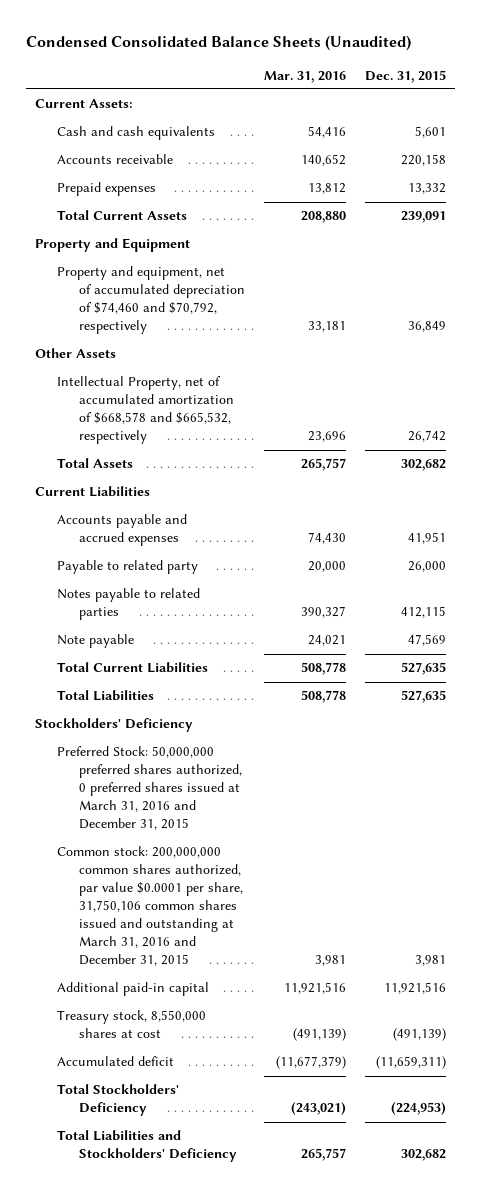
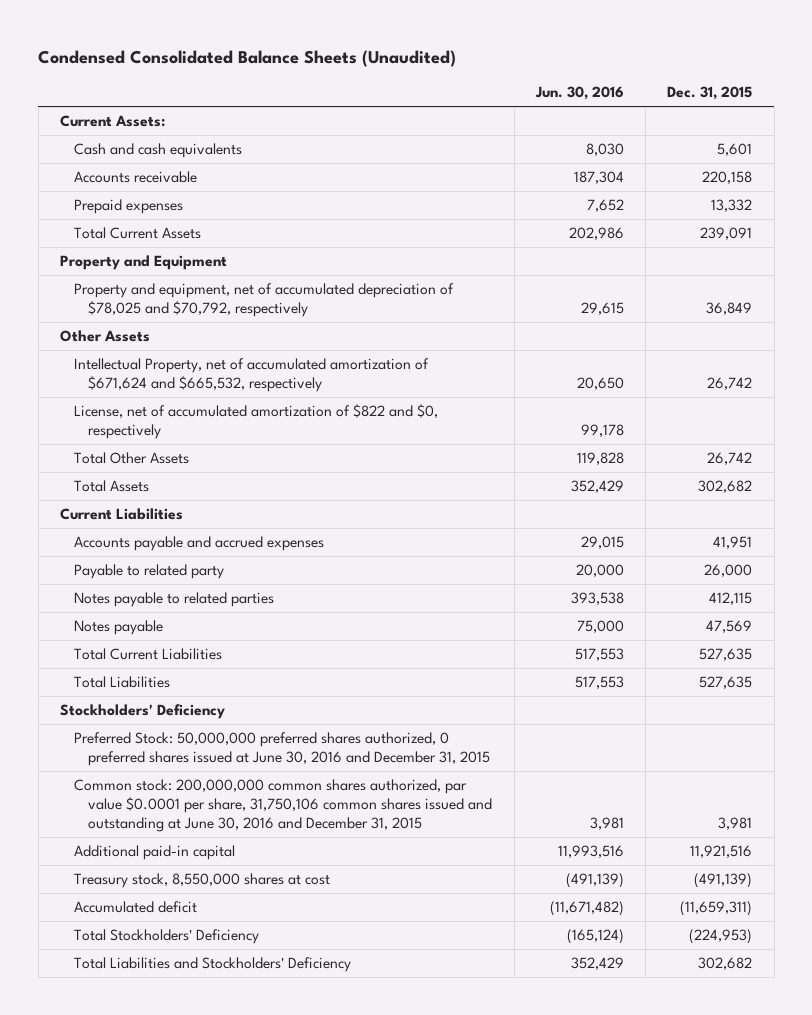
[263,70,346,83] Mar. 31, 2016 -> none
none -> [534,86,624,101] Jun. 30, 2016
[56,266,245,335] Property and equipment, net of accumulated depreciation of $74,460 and $70,792, respectively -> [74,283,455,317] Property and equipment, net of accumulated depreciation of $78,025 and $70,792, respectively
[56,376,234,445] Intellectual Property, net of accumulated amortization of $668,578 and $665,532, respectively -> [74,358,430,392] Intellectual Property, net of accumulated amortization of $671,624 and $665,532, respectively
none -> [74,404,439,439] License, net of accumulated amortization of $822 and $0, respectively
none -> [74,452,190,465] Total Other Assets
[56,634,134,649] Note payable -> [74,620,164,636] Notes payable
[56,746,242,831] Preferred Stock: 50,000,000 preferred shares authorized, 0 preferred shares issued at March 31, 2016 and December 31, 2015 -> [74,732,491,766] Preferred Stock: 50,000,000 preferred shares authorized, 0 preferred shares issued at June 30, 2016 and December 31, 2015
[56,846,243,967] Common stock: 200,000,000 common shares authorized, par value $0.0001 per share, 31,750,106 common shares issued and outstanding at March 31, 2016 and December 31, 2015 -> [74,779,493,832] Common stock: 200,000,000 common shares authorized, par value $0.0001 per share, 31,750,106 common shares issued and outstanding at June 30, 2016 and December 31, 2015

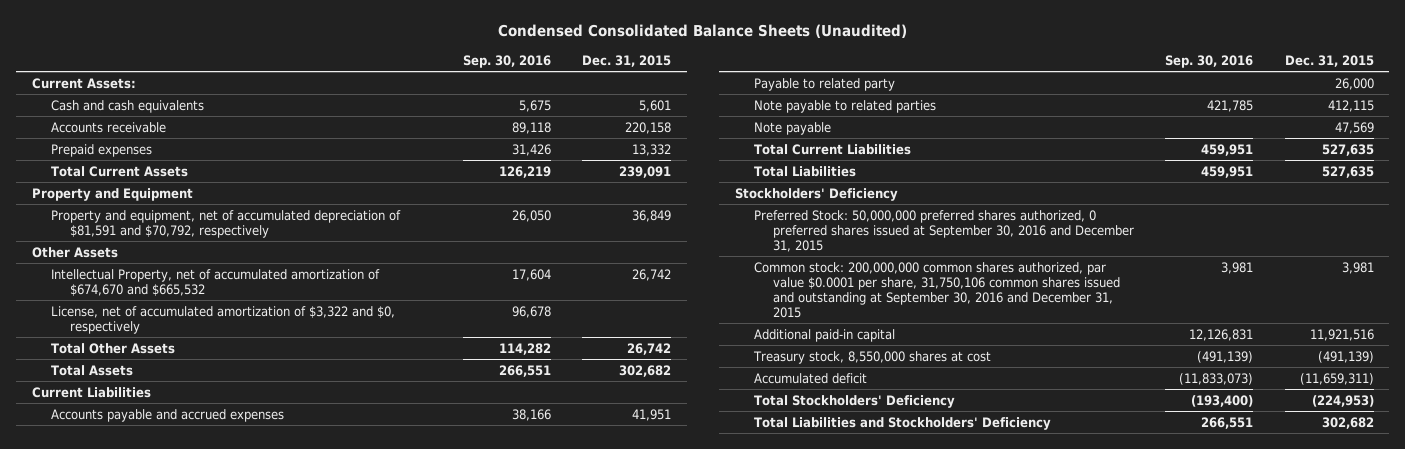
[534,86,624,101] Jun. 30, 2016 -> none
none -> [462,54,551,68] Sep. 30, 2016
[74,283,455,317] Property and equipment, net of accumulated depreciation of $78,025 and $70,792, respectively -> [51,209,402,238] Property and equipment, net of accumulated depreciation of $81,591 and $70,792, respectively
[74,358,430,392] Intellectual Property, net of accumulated amortization of $671,624 and $665,532, respectively -> [51,268,381,296] Intellectual Property, net of accumulated amortization of $674,670 and $665,532
[74,404,439,439] License, net of accumulated amortization of $822 and $0, respectively -> [51,305,396,334] License, net of accumulated amortization of $3,322 and $0, respectively
[74,592,275,608] Notes payable to related parties -> [753,99,936,113] Note payable to related parties
[74,620,164,636] Notes payable -> [753,121,831,135] Note payable
[74,732,491,766] Preferred Stock: 50,000,000 preferred shares authorized, 0 preferred shares issued at June 30, 2016 and December 31, 2015 -> [753,209,1134,252] Preferred Stock: 50,000,000 preferred shares authorized, 0 preferred shares issued at September 30, 2016 and December 31, 2015
[74,779,493,832] Common stock: 200,000,000 common shares authorized, par value $0.0001 per share, 31,750,106 common shares issued and outstanding at June 30, 2016 and December 31, 2015 -> [753,261,1120,318] Common stock: 200,000,000 common shares authorized, par value $0.0001 per share, 31,750,106 common shares issued and outstanding at September 30, 2016 and December 31, 2015

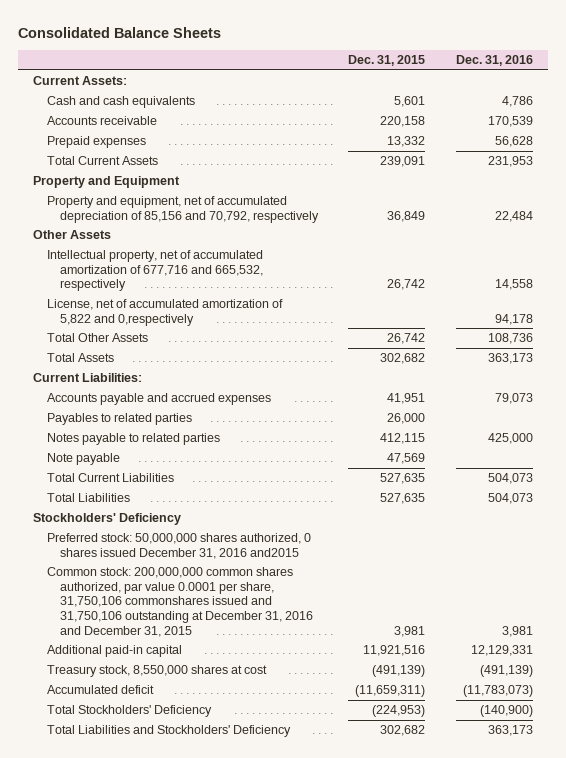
[497,24,907,39] Condensed Consolidated Balance Sheets (Unaudited) -> [18,26,222,38] Consolidated Balance Sheets
[462,54,551,68] Sep. 30, 2016 -> none
none -> [455,55,533,67] Dec. 31, 2016
[51,209,402,238] Property and equipment, net of accumulated depreciation of $81,591 and $70,792, respectively -> [46,196,320,223] Property and equipment, net of accumulated depreciation of 85,156 and 70,792, respectively
[51,268,381,296] Intellectual Property, net of accumulated amortization of $674,670 and $665,532 -> [46,250,264,292] Intellectual property, net of accumulated amortization of 677,716 and 665,532, respectively
[51,305,396,334] License, net of accumulated amortization of $3,322 and $0, respectively -> [46,299,283,326] License, net of accumulated amortization of 5,822 and 0,respectively
[31,386,151,398] Current Liabilities -> [33,373,143,383] Current Liabilities:
[753,77,895,91] Payable to related party -> [46,413,192,426] Payables to related parties
[753,99,936,113] Note payable to related parties -> [46,433,220,446] Notes payable to related parties
[753,209,1134,252] Preferred Stock: 50,000,000 preferred shares authorized, 0 preferred shares issued at September 30, 2016 and December 31, 2015 -> [46,533,311,559] Preferred stock: 50,000,000 shares authorized, 0 shares issued December 31, 2016 and2015
[753,261,1120,318] Common stock: 200,000,000 common shares authorized, par value $0.0001 per share, 31,750,106 common shares issued and outstanding at September 30, 2016 and December 31, 2015 -> [46,567,314,637] Common stock: 200,000,000 common shares authorized, par value 0.0001 per share, 31,750,106 commonshares issued and 31,750,106 outstanding at December 31, 2016 and December 31, 2015

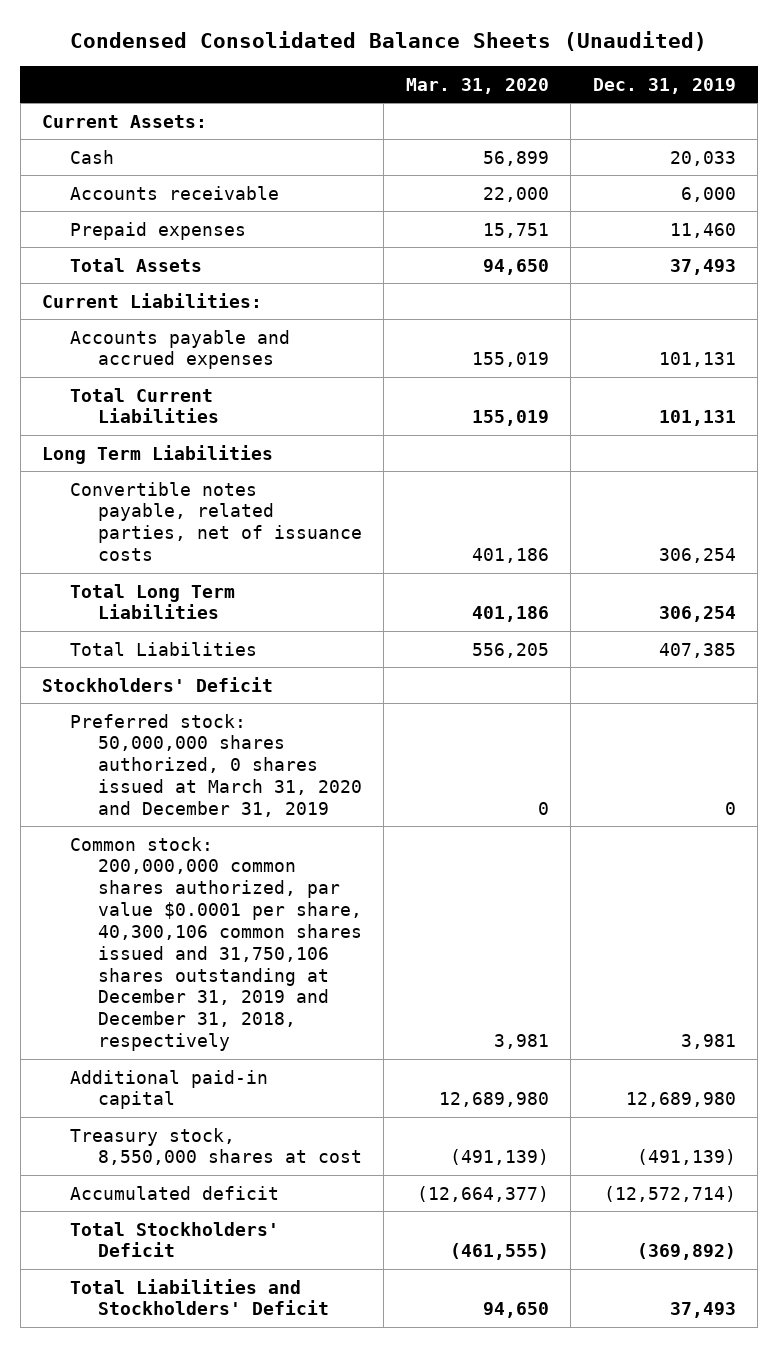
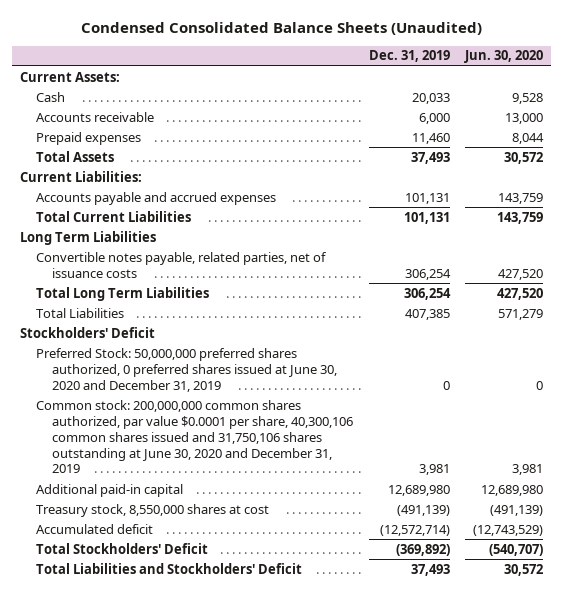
[405,77,549,94] Mar. 31, 2020 -> none
none -> [464,50,544,64] Jun. 30, 2020
[70,713,363,817] Preferred stock: 50,000,000 shares authorized, 0 shares issued at March 31, 2020 and December 31, 2019 -> [35,347,337,392] Preferred Stock: 50,000,000 preferred shares authorized, 0 preferred shares issued at June 30, 2020 and December 31, 2019
[70,836,363,1052] Common stock: 200,000,000 common shares authorized, par value $0.0001 per share, 40,300,106 common shares issued and 31,750,106 shares outstanding at December 31, 2019 and December 31, 2018, respectively -> [35,399,353,474] Common stock: 200,000,000 common shares authorized, par value $0.0001 per share, 40,300,106 common shares issued and 31,750,106 shares outstanding at June 30, 2020 and December 31, 2019

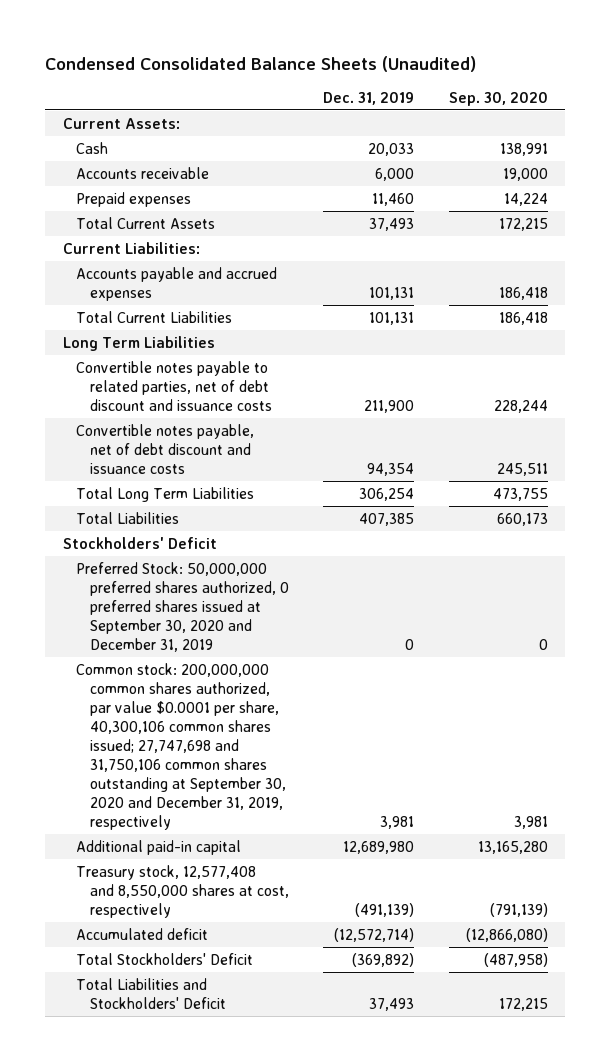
[464,50,544,64] Jun. 30, 2020 -> none
none -> [448,91,548,106] Sep. 30, 2020
[35,150,114,162] Total Assets -> [76,216,216,229] Total Current Assets
[35,251,327,278] Convertible notes payable, related parties, net of issuance costs -> [76,360,272,411] Convertible notes payable to related parties, net of debt discount and issuance costs
[404,268,451,280] 306,254 -> [364,399,415,413] 211,900
none -> [76,423,255,474] Convertible notes payable, net of debt discount and issuance costs
[35,347,337,392] Preferred Stock: 50,000,000 preferred shares authorized, 0 preferred shares issued at June 30, 2020 and December 31, 2019 -> [76,561,289,652] Preferred Stock: 50,000,000 preferred shares authorized, 0 preferred shares issued at September 30, 2020 and December 31, 2019
[35,399,353,474] Common stock: 200,000,000 common shares authorized, par value $0.0001 per share, 40,300,106 common shares issued and 31,750,106 shares outstanding at June 30, 2020 and December 31, 2019 -> [76,662,286,831] Common stock: 200,000,000 common shares authorized, par value $0.0001 per share, 40,300,106 common shares issued; 27,747,698 and 31,750,106 common shares outstanding at September 30, 2020 and December 31, 2019, respectively
[35,503,269,517] Treasury stock, 8,550,000 shares at cost -> [76,864,289,918] Treasury stock, 12,577,408 and 8,550,000 shares at cost, respectively

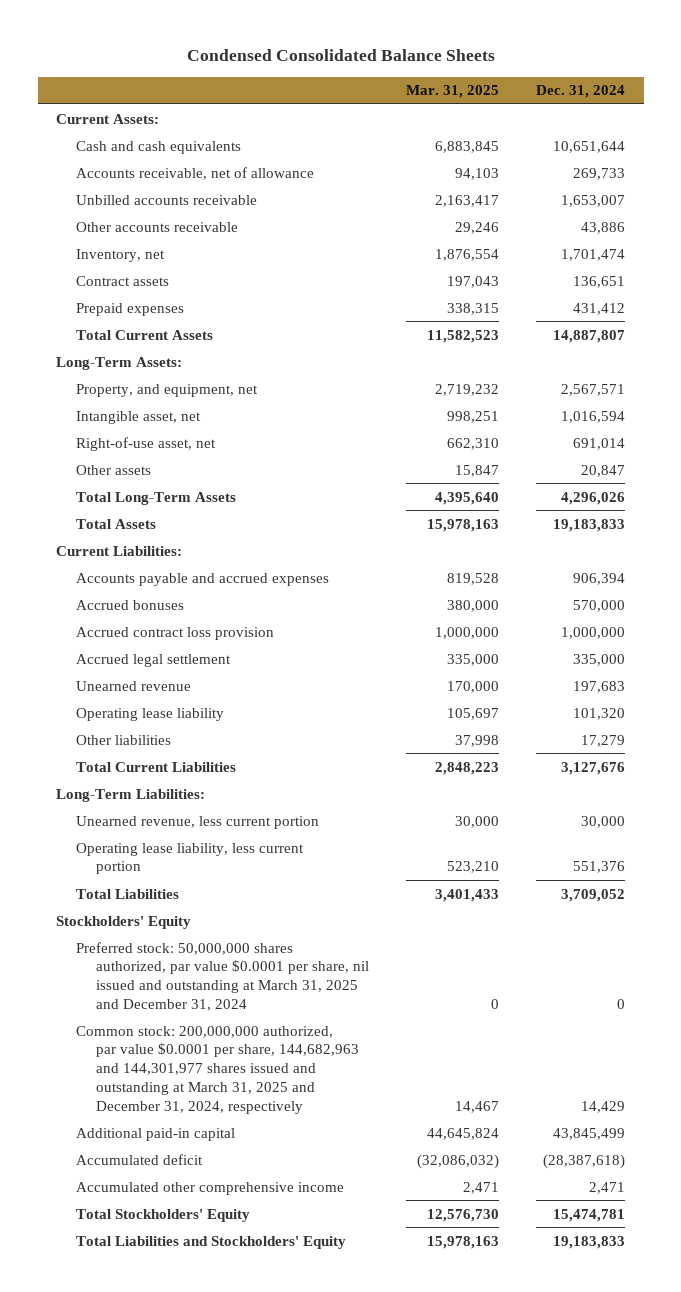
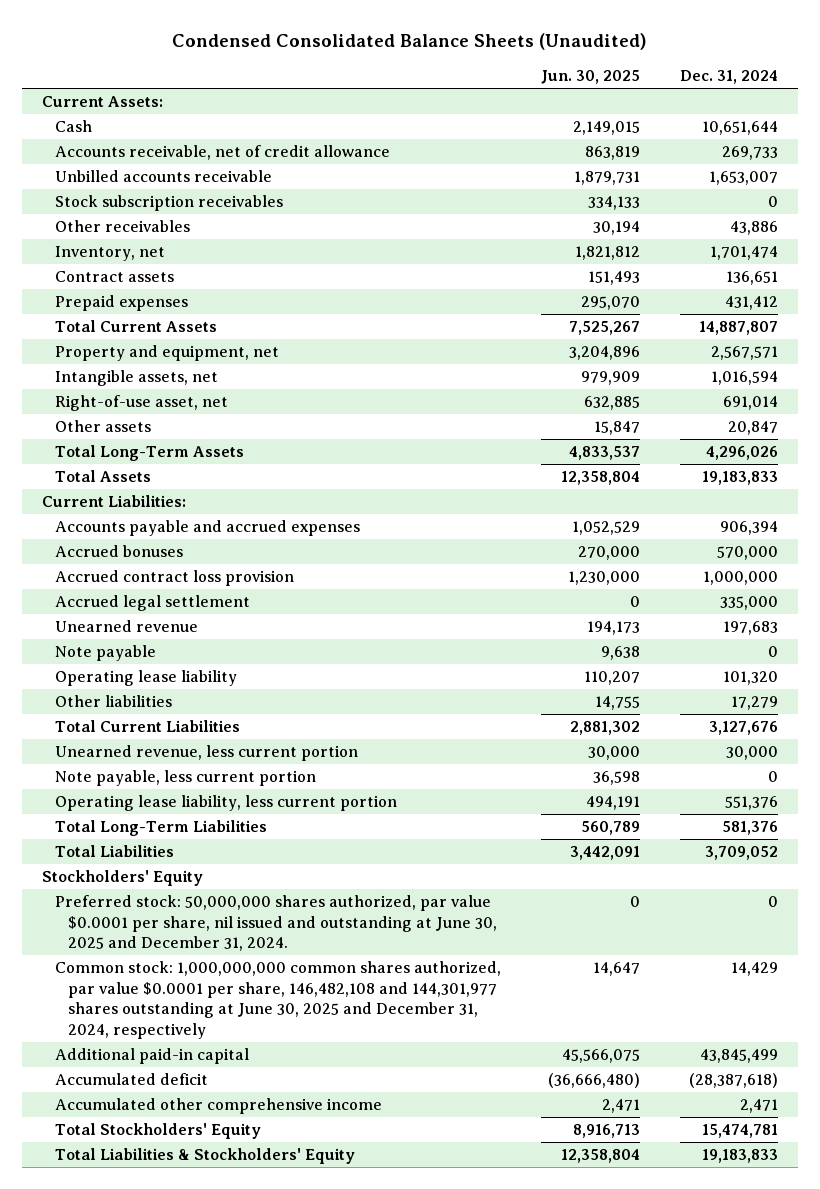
[186,49,495,62] Condensed Consolidated Balance Sheets -> [172,33,648,51] Condensed Consolidated Balance Sheets (Unaudited)
[405,85,499,99] Mar. 31, 2025 -> none
none -> [541,70,641,85] Jun. 30, 2025
[75,140,241,154] Cash and cash equivalents -> [54,119,92,132] Cash
[75,166,314,180] Accounts receivable, net of allowance -> [54,144,390,160] Accounts receivable, net of credit allowance
none -> [54,194,283,211] Stock subscription receivables
[75,221,238,232] Other accounts receivable -> [54,219,190,232] Other receivables
[56,356,183,370] Long-Term Assets: -> none
[75,383,258,397] Property, and equipment, net -> [54,344,279,361] Property and equipment, net
[75,410,201,424] Intangible asset, net -> [54,369,218,386] Intangible assets, net
none -> [54,644,156,661] Note payable
[56,788,206,802] Long-Term Liabilities: -> none
none -> [54,769,316,786] Note payable, less current portion
none -> [54,819,267,836] Total Long-Term Liabilities
[75,941,369,1011] Preferred stock: 50,000,000 shares authorized, par value $0.0001 per share, nil issued and outstanding at March 31, 2025 and December 31, 2024 -> [54,894,497,952] Preferred stock: 50,000,000 shares authorized, par value $0.0001 per share, nil issued and outstanding at June 30, 2025 and December 31, 2024.
[75,1025,359,1114] Common stock: 200,000,000 authorized, par value $0.0001 per share, 144,682,963 and 144,301,977 shares issued and outstanding at March 31, 2025 and December 31, 2024, respectively -> [54,960,501,1039] Common stock: 1,000,000,000 common shares authorized, par value $0.0001 per share, 146,482,108 and 144,301,977 shares outstanding at June 30, 2025 and December 31, 2024, respectively
[75,1235,346,1249] Total Liabilities and Stockholders' Equity -> [54,1147,355,1164] Total Liabilities & Stockholders' Equity

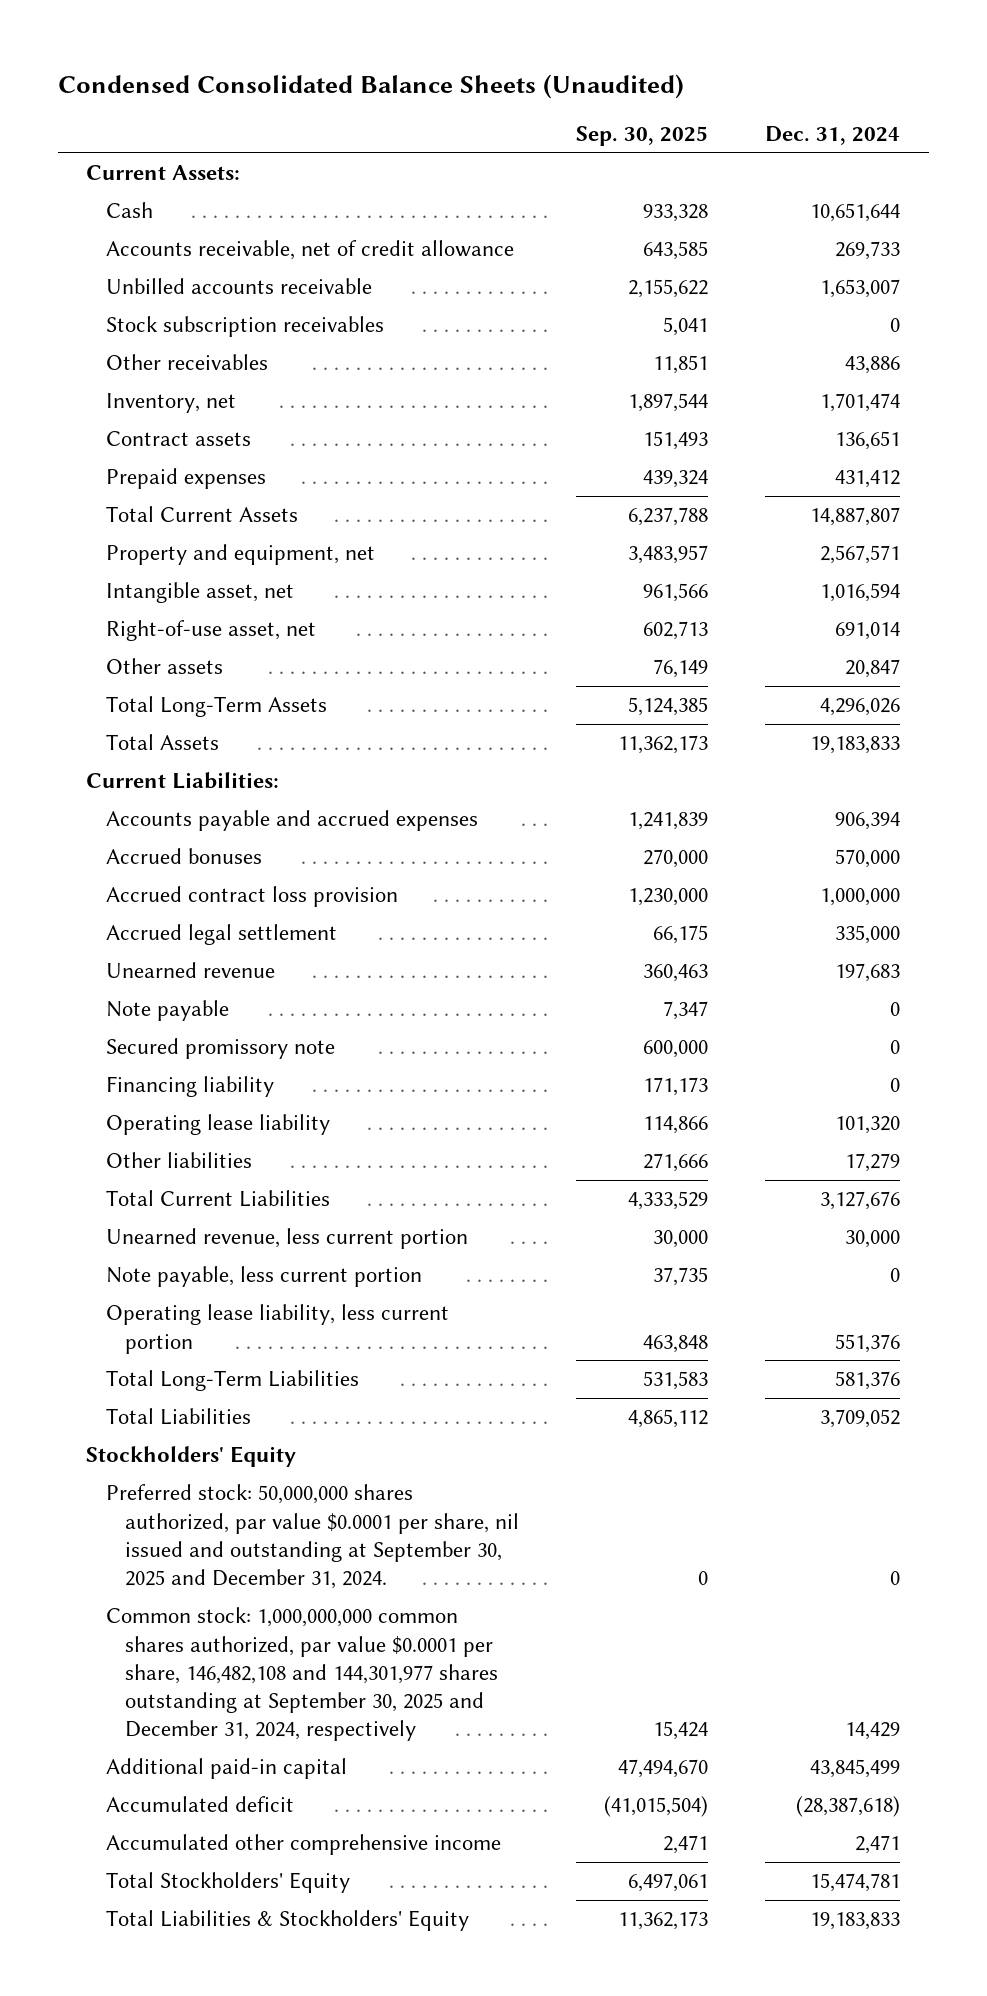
[541,70,641,85] Jun. 30, 2025 -> none
none -> [576,126,709,147] Sep. 30, 2025
[54,369,218,386] Intangible assets, net -> [105,582,294,604] Intangible asset, net
none -> [105,1038,335,1060] Secured promissory note
none -> [105,1076,274,1098] Financing liability
[54,894,497,952] Preferred stock: 50,000,000 shares authorized, par value $0.0001 per share, nil issued and outstanding at June 30, 2025 and December 31, 2024. -> [105,1484,520,1590] Preferred stock: 50,000,000 shares authorized, par value $0.0001 per share, nil issued and outstanding at September 30, 2025 and December 31, 2024.
[54,960,501,1039] Common stock: 1,000,000,000 common shares authorized, par value $0.0001 per share, 146,482,108 and 144,301,977 shares outstanding at June 30, 2025 and December 31, 2024, respectively -> [105,1607,499,1742] Common stock: 1,000,000,000 common shares authorized, par value $0.0001 per share, 146,482,108 and 144,301,977 shares outstanding at September 30, 2025 and December 31, 2024, respectively

